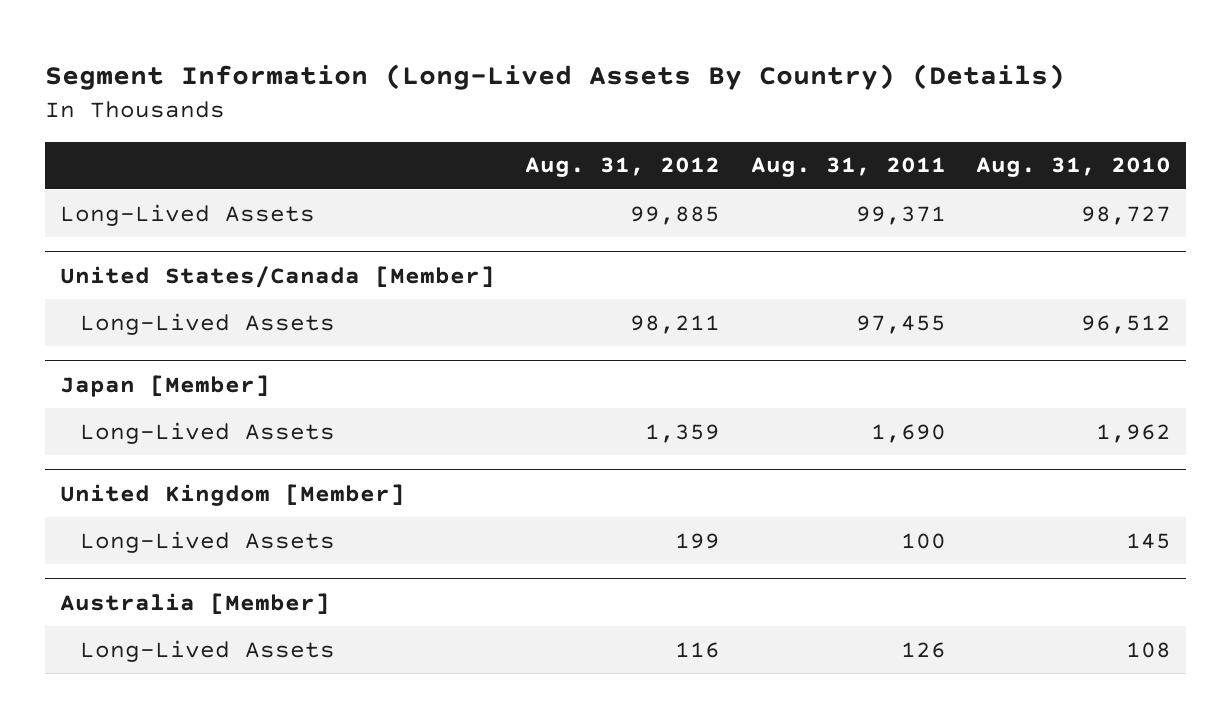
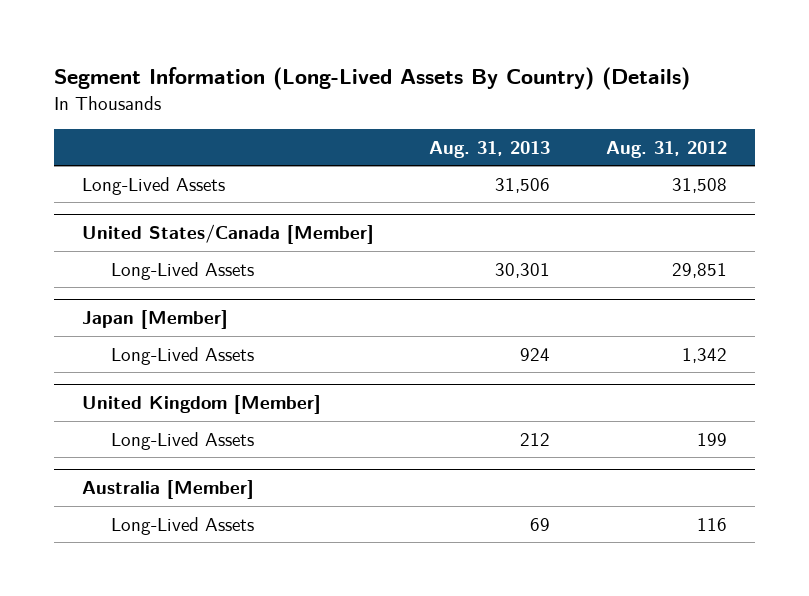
[750,157,946,178] Aug. 31, 2011 -> none
[975,157,1171,178] Aug. 31, 2010 -> none
none -> [429,140,551,158] Aug. 31, 2013
[630,205,721,225] 99,885 -> [671,177,727,193] 31,508
[630,314,721,334] 98,211 -> [671,262,727,278] 29,851
[645,423,721,443] 1,359 -> [681,347,727,363] 1,342

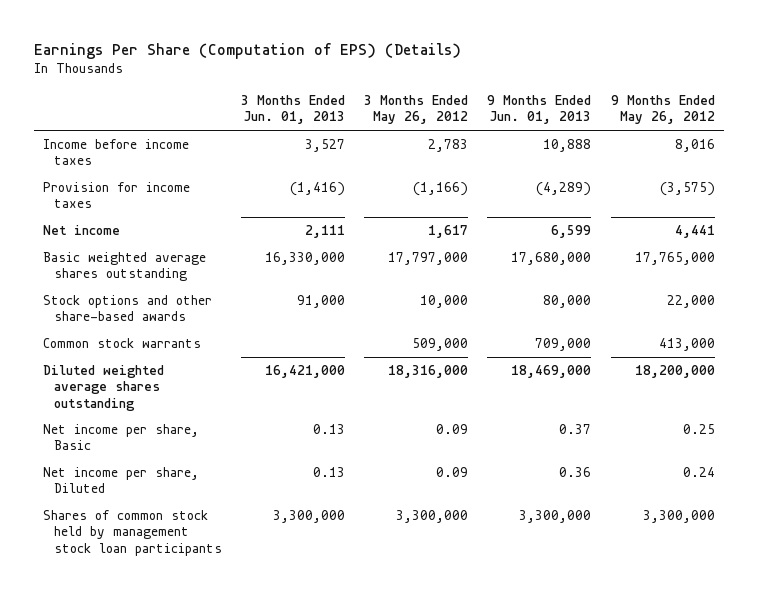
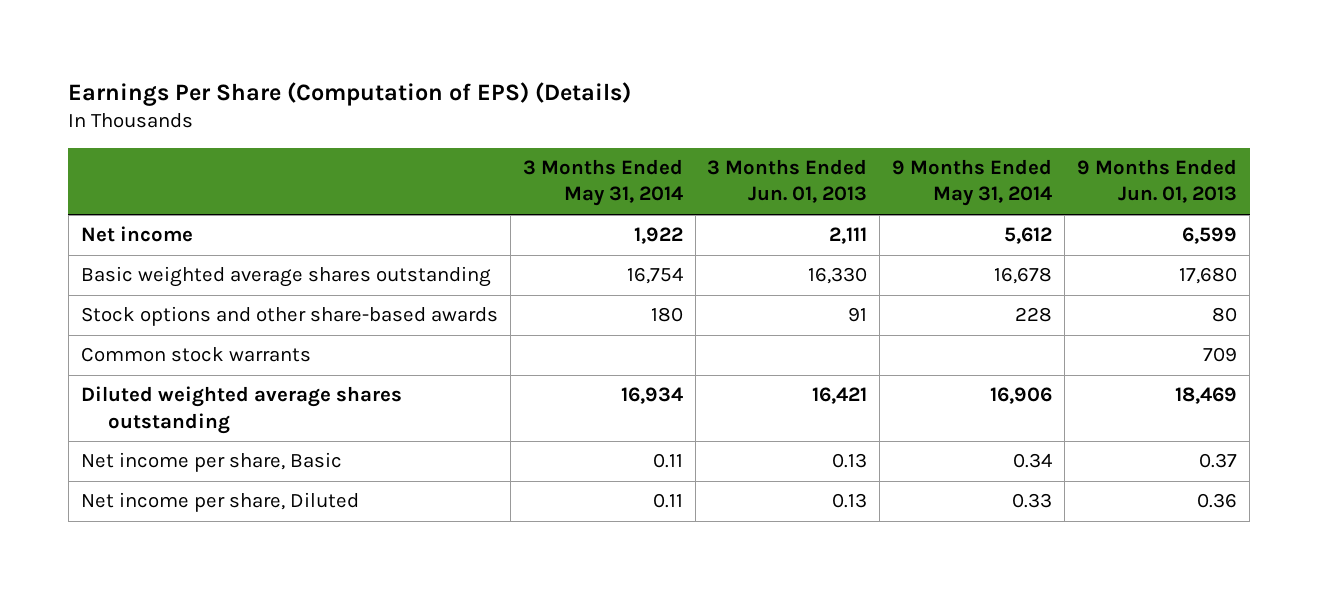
[364,95,469,125] 3 Months Ended May 26, 2012 -> none
[610,95,715,125] 9 Months Ended May 26, 2012 -> none
none -> [522,159,683,207] 3 Months Ended May 31, 2014
none -> [892,159,1053,207] 9 Months Ended May 31, 2014
[43,139,190,166] Income before income taxes -> none
[43,182,191,209] Provision for income taxes -> none
[265,252,346,266] 16,330,000 -> [808,267,868,285] 16,330
[511,252,592,266] 17,680,000 -> [1179,267,1238,285] 17,680
[297,295,346,309] 91,000 -> [848,307,868,323] 91
[543,295,592,309] 80,000 -> [1212,307,1238,323] 80
[535,338,592,352] 709,000 -> [1203,347,1238,363] 709
[265,365,346,379] 16,421,000 -> [812,387,868,405] 16,421
[511,365,592,379] 18,469,000 -> [1175,387,1238,405] 18,469
[43,510,222,556] Shares of common stock held by management stock loan participants -> none

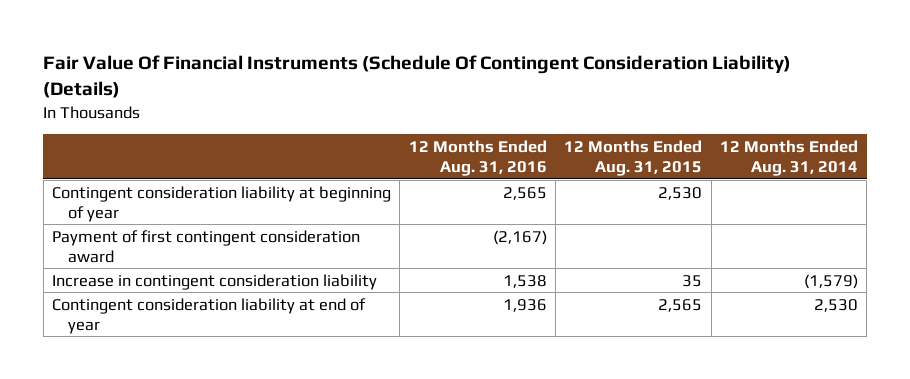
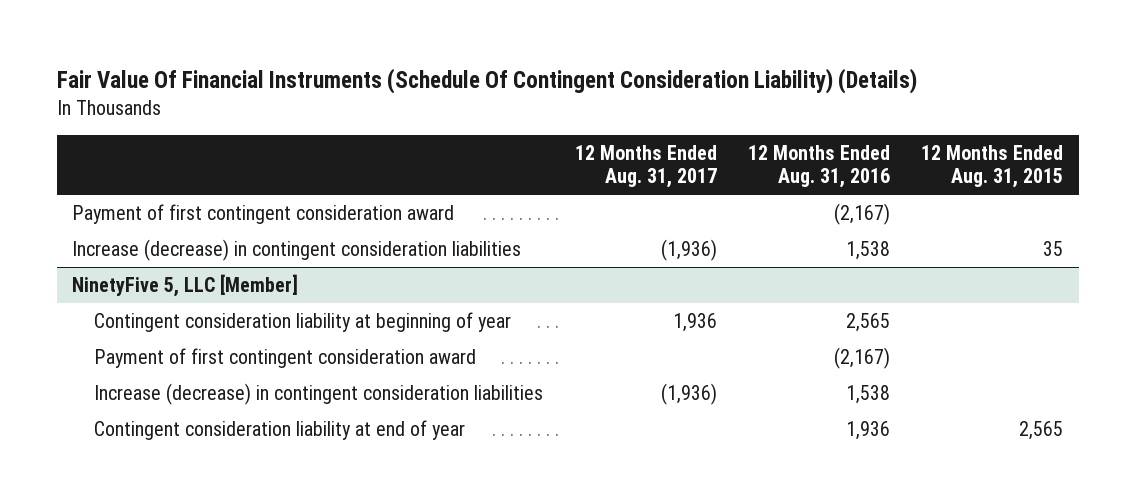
[720,139,859,176] 12 Months Ended Aug. 31, 2014 -> none
none -> [574,144,717,189] 12 Months Ended Aug. 31, 2017
[52,185,392,222] Contingent consideration liability at beginning of year -> none
[52,273,378,290] Increase in contingent consideration liability -> [72,239,522,262] Increase (decrease) in contingent consideration liabilities
none -> [72,274,299,298] NinetyFive 5, LLC [Member]
none -> [94,312,512,333] Contingent consideration liability at beginning of year
none -> [94,348,477,369] Payment of first contingent consideration award
none -> [94,383,544,406] Increase (decrease) in contingent consideration liabilities

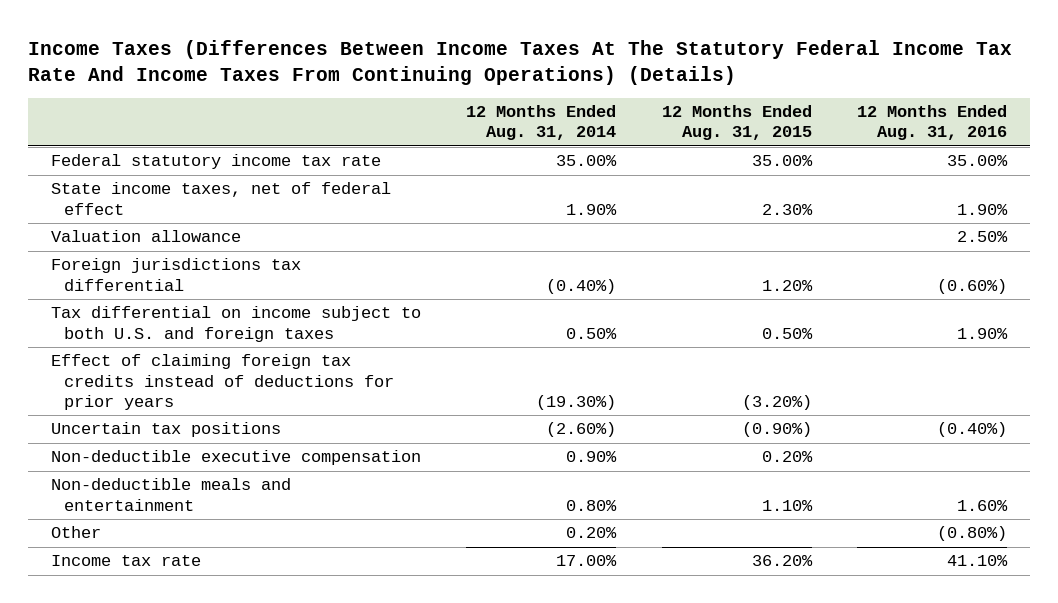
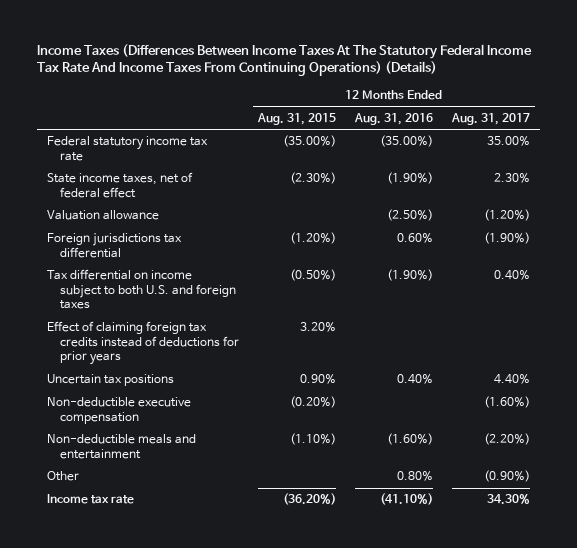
[466,105,617,141] 12 Months Ended Aug. 31, 2014 -> none
none -> [451,112,531,125] Aug. 31, 2017
[751,155,813,167] 35.00% -> [283,135,337,148] (35.00%)
[947,155,1009,167] 35.00% -> [380,135,434,148] (35.00%)
[761,203,813,215] 2.30% -> [290,172,337,185] (2.30%)
[957,203,1009,215] 1.90% -> [387,172,434,185] (1.90%)
[957,231,1009,243] 2.50% -> [387,209,434,222] (2.50%)
[761,279,813,291] 1.20% -> [290,232,337,245] (1.20%)
[937,278,1008,294] (0.60%) -> [397,233,434,244] 0.60%
[761,327,813,339] 0.50% -> [290,269,337,282] (0.50%)
[957,327,1009,339] 1.90% -> [387,269,434,282] (1.90%)
[741,395,812,411] (3.20%) -> [300,322,337,333] 3.20%
[741,422,812,438] (0.90%) -> [300,374,337,385] 0.90%
[937,422,1008,438] (0.40%) -> [397,374,434,385] 0.40%
[761,451,813,463] 0.20% -> [290,396,337,409] (0.20%)
[761,499,813,511] 1.10% -> [290,433,337,446] (1.10%)
[957,499,1009,511] 1.60% -> [387,433,434,446] (1.60%)
[937,526,1008,542] (0.80%) -> [397,471,434,482] 0.80%
[751,555,813,567] 36.20% -> [283,493,337,506] (36.20%)
[947,555,1009,567] 41.10% -> [380,493,434,506] (41.10%)

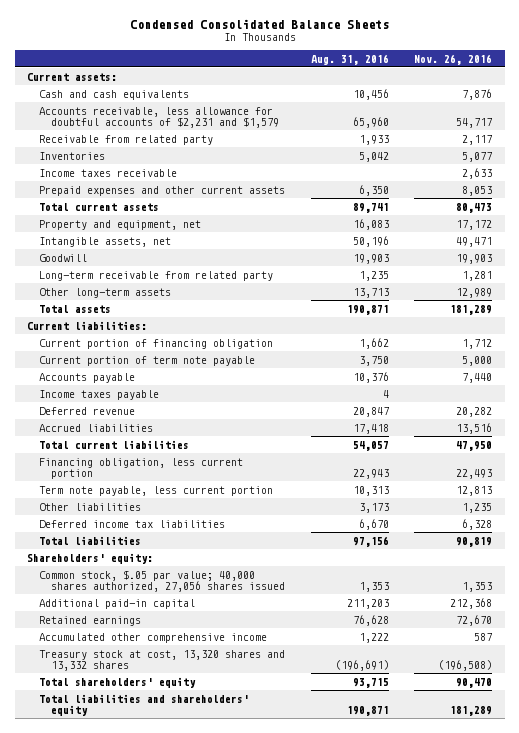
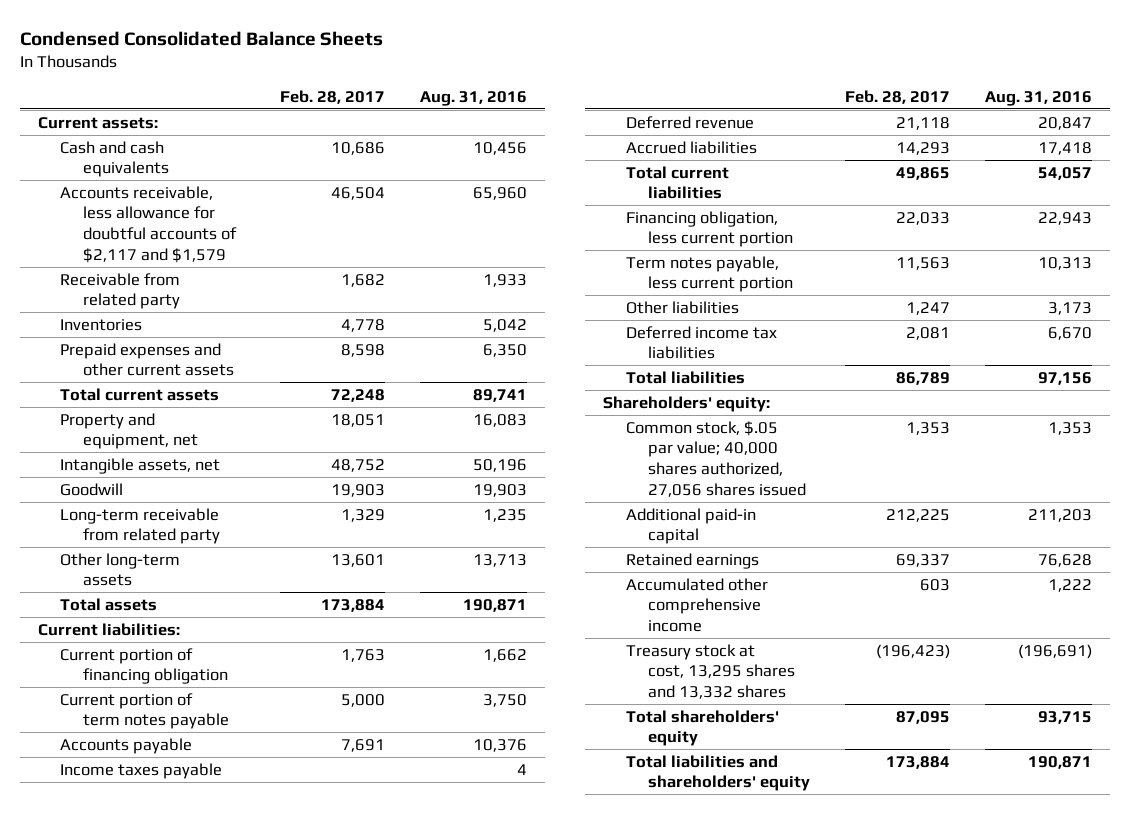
[414,53,493,65] Nov. 26, 2016 -> none
none -> [279,89,385,104] Feb. 28, 2017
[39,106,280,129] Accounts receivable, less allowance for doubtful accounts of $2,231 and $1,579 -> [60,185,237,263] Accounts receivable, less allowance for doubtful accounts of $2,117 and $1,579
[39,168,178,177] Income taxes receivable -> none
[39,355,256,366] Current portion of term note payable -> [60,692,229,730] Current portion of term notes payable
[39,485,274,496] Term note payable, less current portion -> [625,255,794,293] Term notes payable, less current portion
[39,649,286,672] Treasury stock at cost, 13,320 shares and 13,332 shares -> [625,643,796,699] Treasury stock at cost, 13,295 shares and 13,332 shares

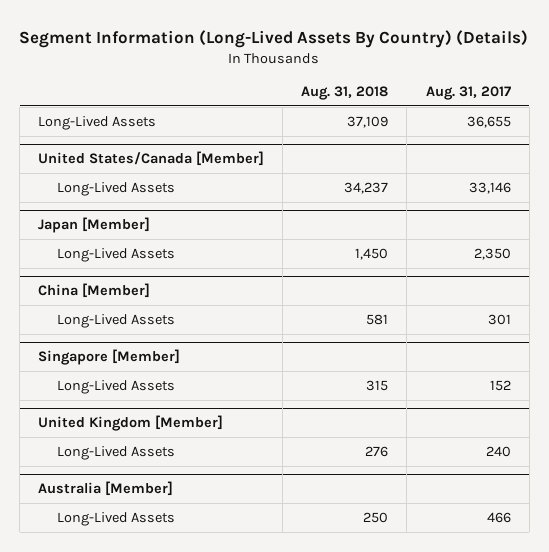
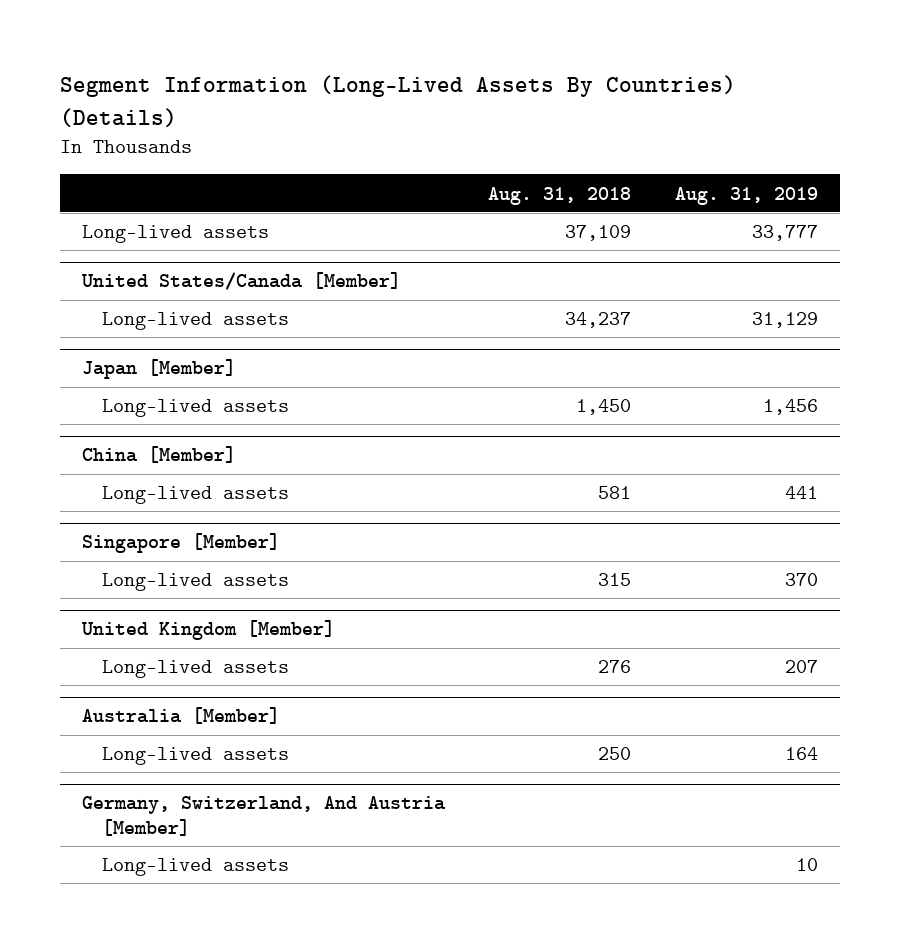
[19,29,529,48] Segment Information (Long-Lived Assets By Country) (Details) -> [59,75,736,128] Segment Information (Long-Lived Assets By Countries) (Details)
[425,86,511,101] Aug. 31, 2017 -> none
none -> [675,186,819,205] Aug. 31, 2019
[38,115,157,130] Long-Lived Assets -> [81,225,269,244] Long-lived assets
[57,181,176,196] Long-Lived Assets -> [101,312,289,331] Long-lived assets
[57,247,176,262] Long-Lived Assets -> [101,399,289,418] Long-lived assets
[57,313,176,328] Long-Lived Assets -> [101,486,289,505] Long-lived assets
[57,379,176,394] Long-Lived Assets -> [101,573,289,592] Long-lived assets
[57,445,176,460] Long-Lived Assets -> [101,660,289,679] Long-lived assets
[57,511,176,526] Long-Lived Assets -> [101,747,289,766] Long-lived assets
none -> [81,796,445,836] Germany, Switzerland, And Austria [Member]
none -> [101,858,289,877] Long-lived assets

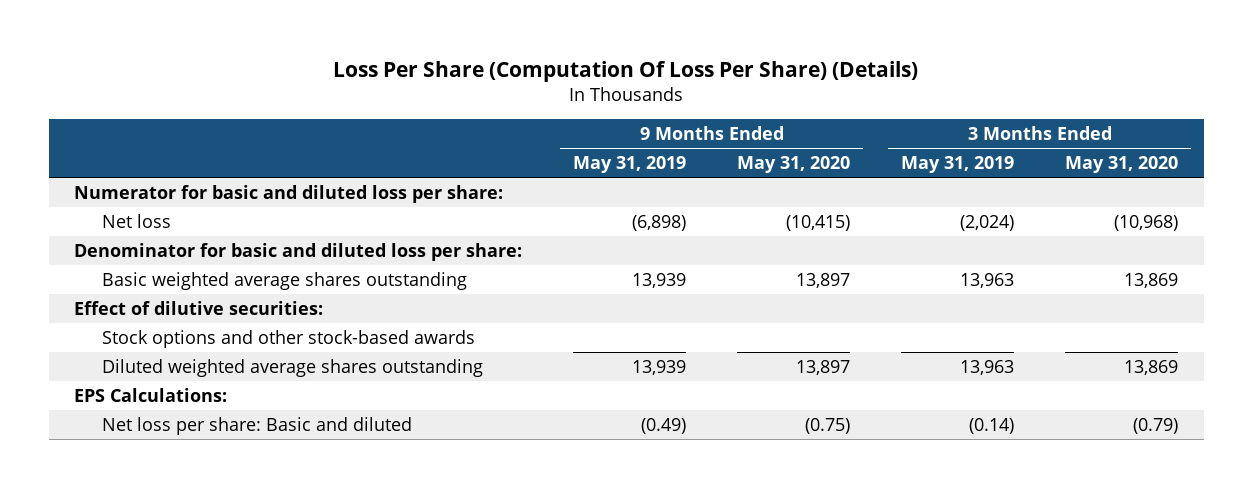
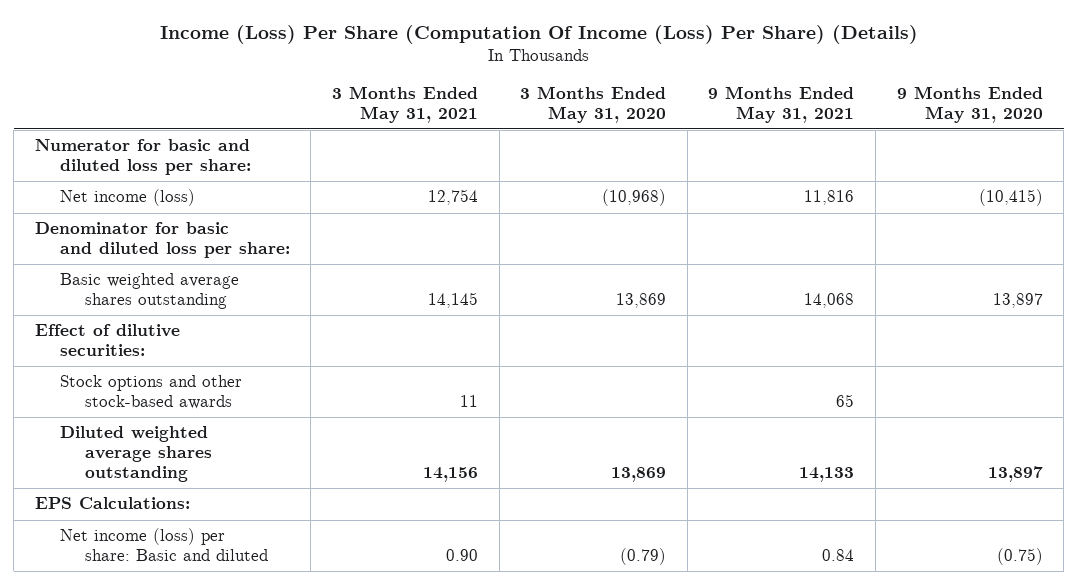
[333,60,919,82] Loss Per Share (Computation Of Loss Per Share) (Details) -> [159,25,918,45] Income (Loss) Per Share (Computation Of Income (Loss) Per Share) (Details)
[573,156,687,174] May 31, 2019 -> none
[901,156,1015,174] May 31, 2019 -> none
none -> [331,85,478,123] 3 Months Ended May 31, 2021
none -> [708,85,855,123] 9 Months Ended May 31, 2021
[102,213,172,228] Net loss -> [59,189,195,207] Net income (loss)
[102,416,413,435] Net loss per share: Basic and diluted -> [59,528,268,562] Net income (loss) per share: Basic and diluted

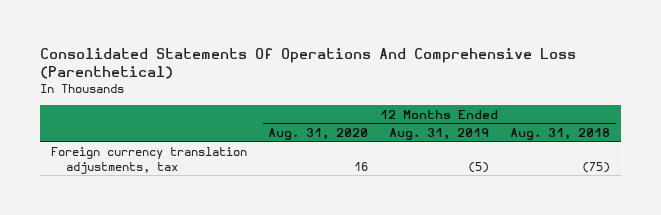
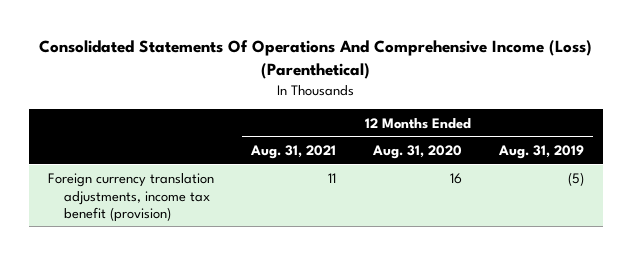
[40,47,577,80] Consolidated Statements Of Operations And Comprehensive Loss (Parenthetical) -> [39,40,593,79] Consolidated Statements Of Operations And Comprehensive Income (Loss) (Parenthetical)
[510,127,611,140] Aug. 31, 2018 -> none
none -> [249,144,336,159] Aug. 31, 2021
[50,146,247,174] Foreign currency translation adjustments, tax -> [47,173,214,222] Foreign currency translation adjustments, income tax benefit (provision)

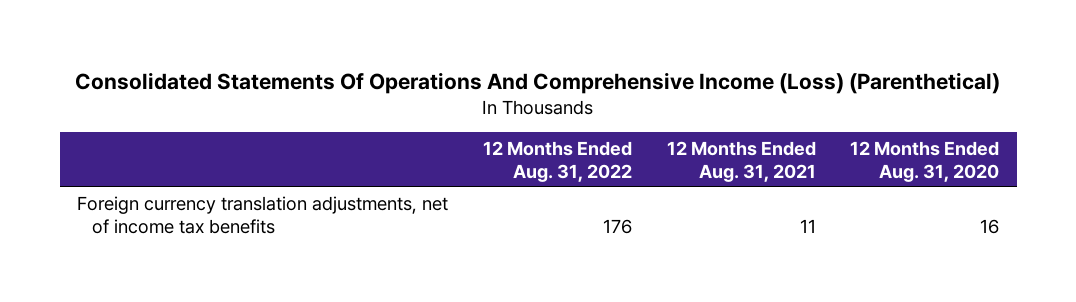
[498,144,585,159] Aug. 31, 2019 -> none
none -> [482,140,632,182] 12 Months Ended Aug. 31, 2022
[47,173,214,222] Foreign currency translation adjustments, income tax benefit (provision) -> [77,196,449,235] Foreign currency translation adjustments, net of income tax benefits

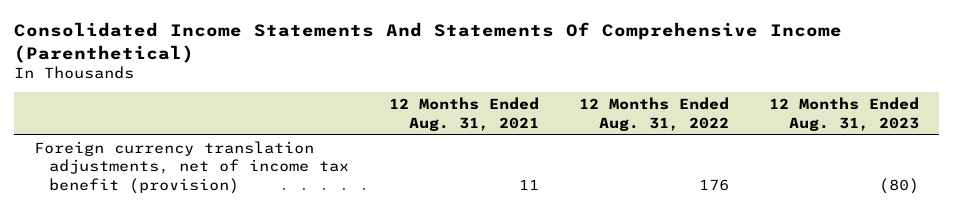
[75,71,1001,94] Consolidated Statements Of Operations And Comprehensive Income (Loss) (Parenthetical) -> [14,22,843,63] Consolidated Income Statements And Statements Of Comprehensive Income (Parenthetical)
[850,140,1000,182] 12 Months Ended Aug. 31, 2020 -> none
none -> [769,97,920,131] 12 Months Ended Aug. 31, 2023
[77,196,449,235] Foreign currency translation adjustments, net of income tax benefits -> [34,140,350,195] Foreign currency translation adjustments, net of income tax benefit (provision)

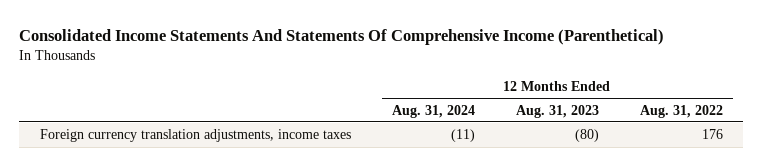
[389,97,540,131] 12 Months Ended Aug. 31, 2021 -> none
none -> [391,104,475,118] Aug. 31, 2024
[34,140,350,195] Foreign currency translation adjustments, net of income tax benefit (provision) -> [39,129,351,143] Foreign currency translation adjustments, income taxes

